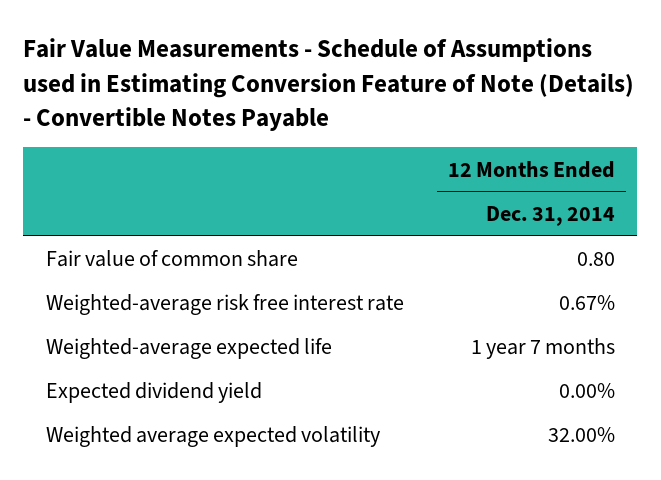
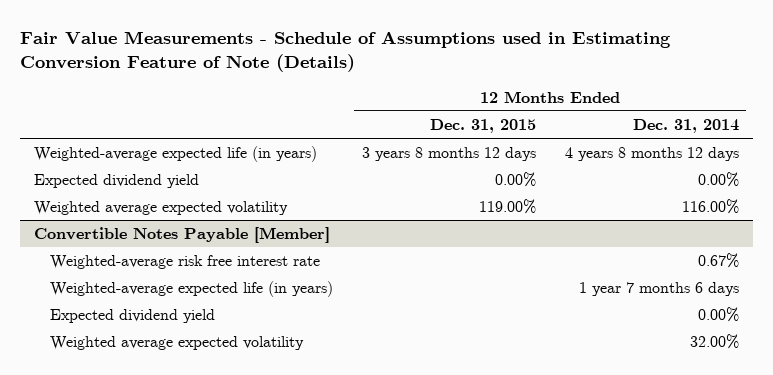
[23,38,635,131] Fair Value Measurements - Schedule of Assumptions used in Estimating Conversion Feature of Note (Details) - Convertible Notes Payable -> [19,31,671,73] Fair Value Measurements - Schedule of Assumptions used in Estimating Conversion Feature of Note (Details)
none -> [429,118,536,133] Dec. 31, 2015
[45,250,298,268] Fair value of common share -> none
none -> [34,145,318,162] Weighted-average expected life (in years)
none -> [34,173,200,188] Expected dividend yield
none -> [34,200,289,215] Weighted average expected volatility
none -> [34,226,331,243] Convertible Notes Payable [Member]
[45,338,332,360] Weighted-average expected life -> [49,280,333,297] Weighted-average expected life (in years)
[471,338,616,360] 1 year 7 months -> [578,281,739,296] 1 year 7 months 6 days

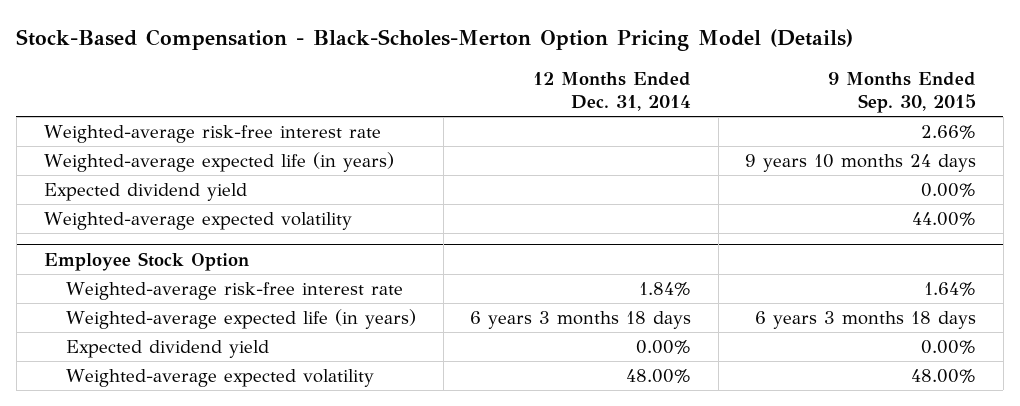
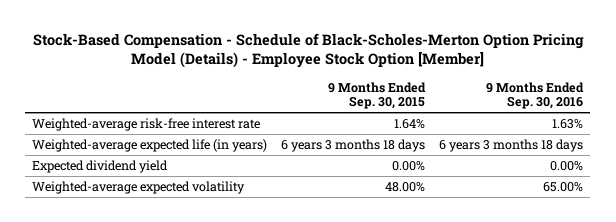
[16,29,854,52] Stock-Based Compensation - Black-Scholes-Merton Option Pricing Model (Details) -> [32,32,584,69] Stock-Based Compensation - Schedule of Black-Scholes-Merton Option Pricing Model (Details) - Employee Stock Option [Member]
[533,71,692,112] 12 Months Ended Dec. 31, 2014 -> none
none -> [486,81,585,110] 9 Months Ended Sep. 30, 2016
[43,124,381,143] Weighted-average risk-free interest rate -> none
[43,151,394,172] Weighted-average expected life (in years) -> none
[43,182,247,201] Expected dividend yield -> none
[43,211,352,230] Weighted-average expected volatility -> none
[43,251,249,271] Employee Stock Option -> none

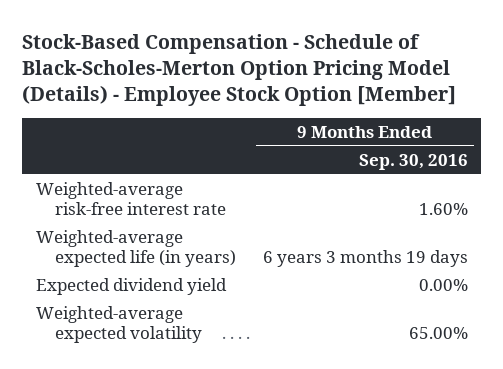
[328,81,427,110] 9 Months Ended Sep. 30, 2015 -> none
[552,118,584,129] 1.63% -> [418,202,468,215] 1.60%
[439,138,584,152] 6 years 3 months 18 days -> [262,249,468,267] 6 years 3 months 19 days

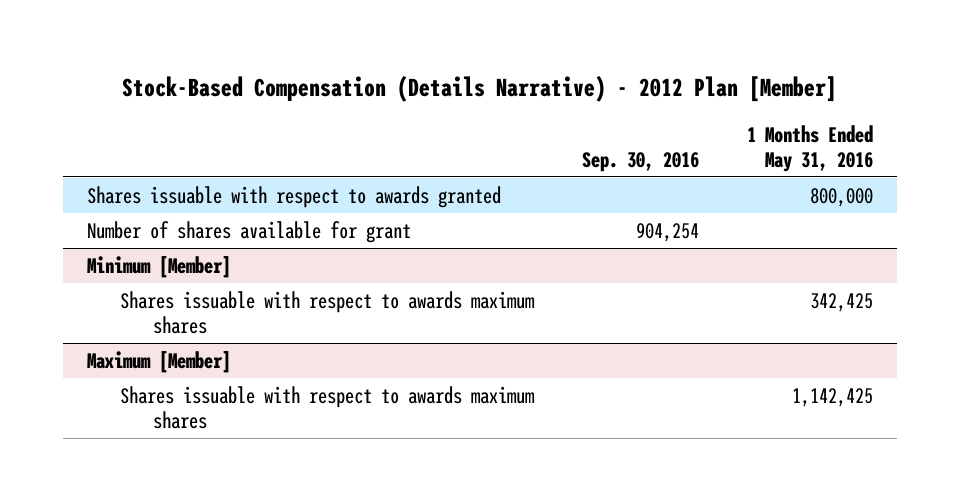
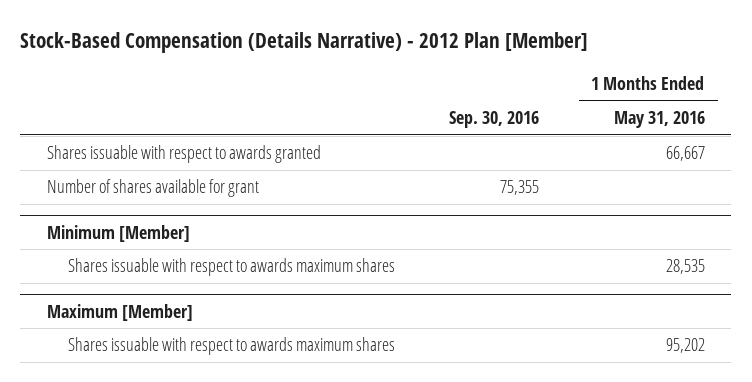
[809,187,873,207] 800,000 -> [665,146,705,162] 66,667
[635,222,699,242] 904,254 -> [499,180,539,196] 75,355
[809,292,873,312] 342,425 -> [665,259,705,275] 28,535
[791,387,873,407] 1,142,425 -> [665,338,705,354] 95,202

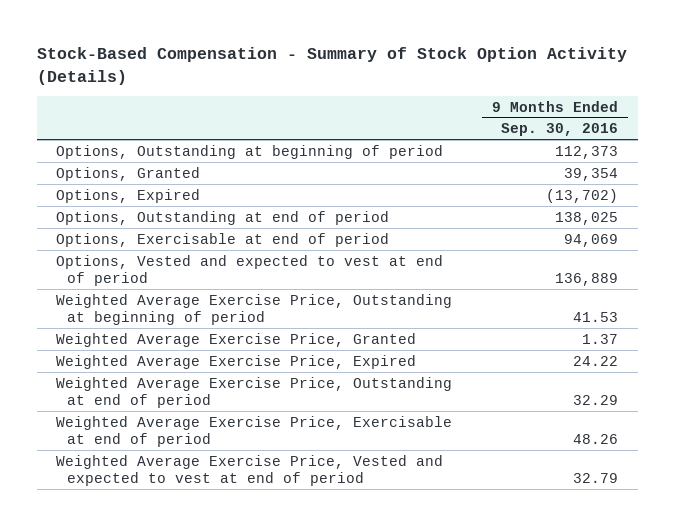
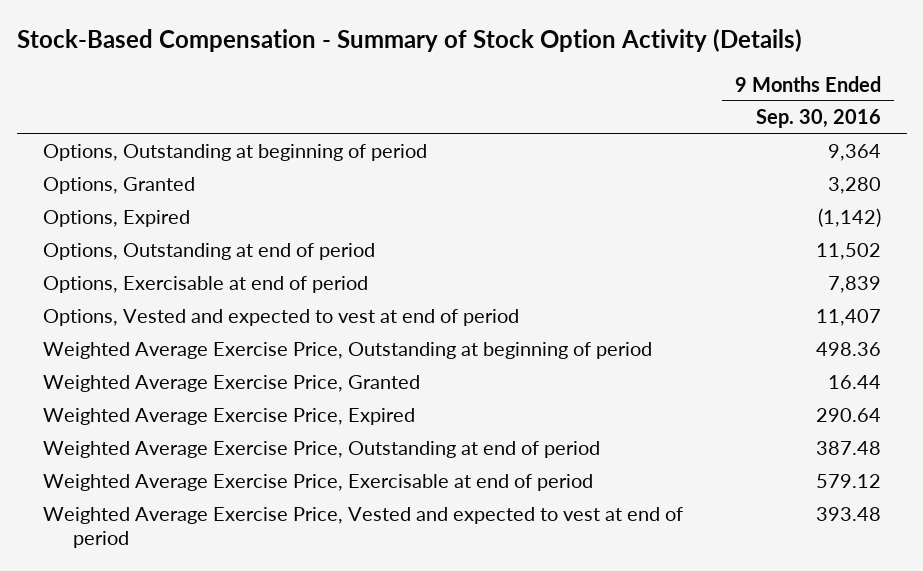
[554,145,618,159] 112,373 -> [827,143,881,161] 9,364
[563,167,618,181] 39,354 -> [827,176,881,194] 3,280
[545,188,618,203] (13,702) -> [817,207,881,227] (1,142)
[554,211,618,225] 138,025 -> [815,242,881,260] 11,502
[563,233,618,247] 94,069 -> [827,275,881,293] 7,839
[554,273,618,287] 136,889 -> [815,308,881,326] 11,407
[572,312,618,323] 41.53 -> [815,341,881,356] 498.36
[581,333,618,344] 1.37 -> [827,374,881,389] 16.44
[572,355,618,366] 24.22 -> [815,407,881,422] 290.64
[572,395,618,406] 32.29 -> [815,440,881,455] 387.48
[572,434,618,445] 48.26 -> [815,473,881,488] 579.12
[572,473,618,484] 32.79 -> [815,506,881,521] 393.48

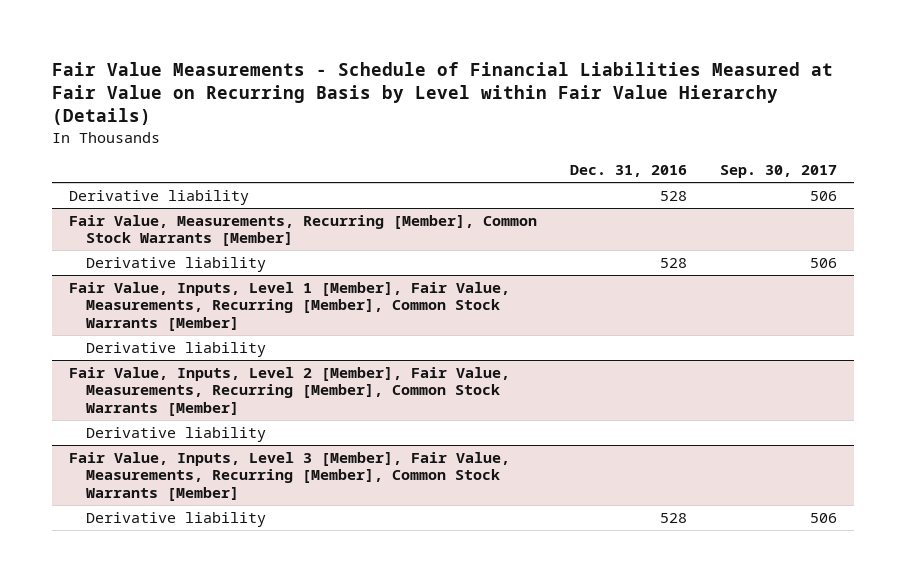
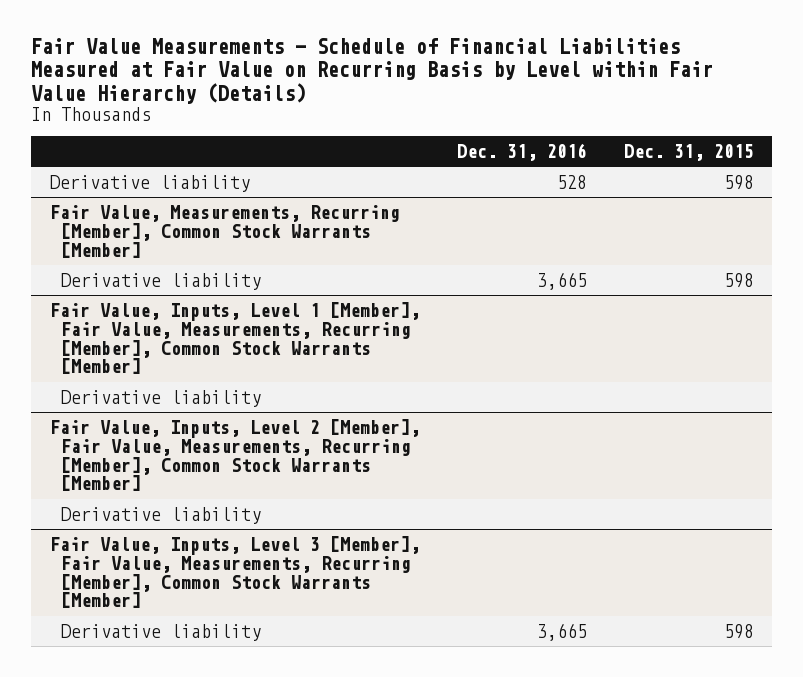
[720,165,838,179] Sep. 30, 2017 -> none
none -> [623,143,754,161] Dec. 31, 2015
[659,257,687,268] 528 -> [536,272,587,291] 3,665
[659,512,687,523] 528 -> [536,623,587,642] 3,665

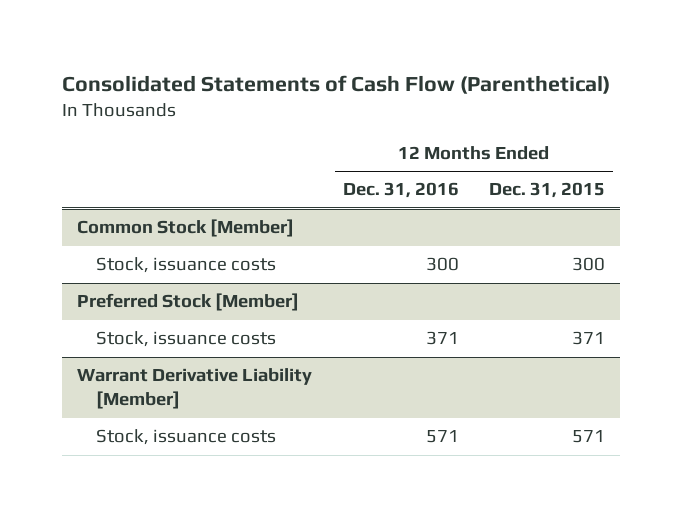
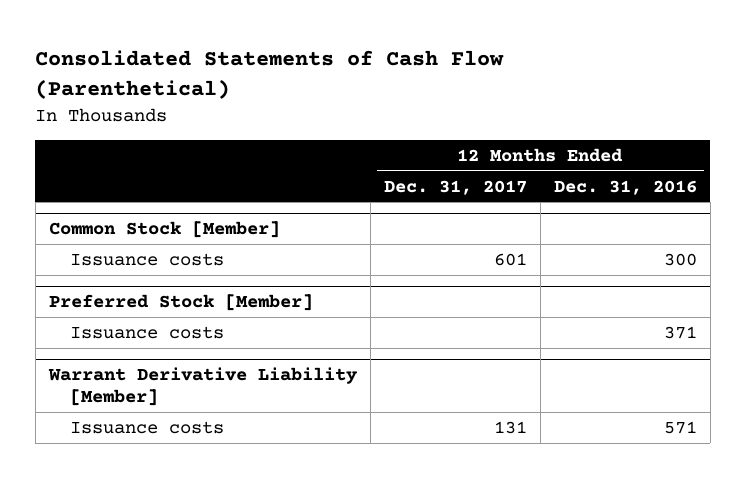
[489,182,606,199] Dec. 31, 2015 -> none
none -> [383,179,527,195] Dec. 31, 2017
[96,257,277,274] Stock, issuance costs -> [70,252,225,266] Issuance costs
[96,331,277,348] Stock, issuance costs -> [70,325,225,339] Issuance costs
[96,429,277,446] Stock, issuance costs -> [70,420,225,434] Issuance costs

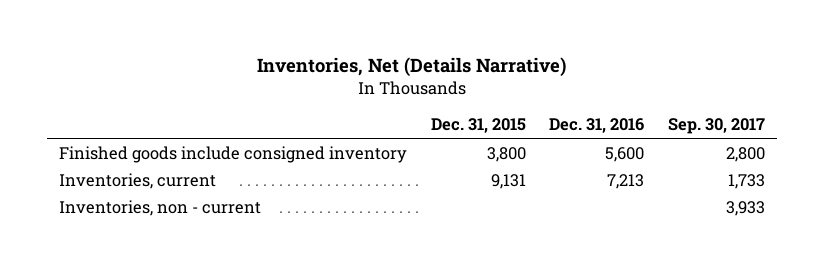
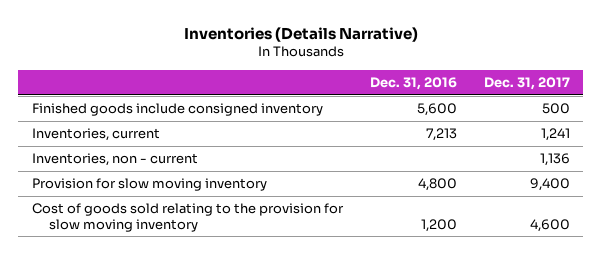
[256,57,566,78] Inventories, Net (Details Narrative) -> [183,26,418,42] Inventories (Details Narrative)
[430,118,526,134] Dec. 31, 2015 -> none
[667,118,765,135] Sep. 30, 2017 -> none
none -> [483,77,570,91] Dec. 31, 2017
none -> [31,178,267,192] Provision for slow moving inventory
none -> [31,203,344,232] Cost of goods sold relating to the provision for slow moving inventory

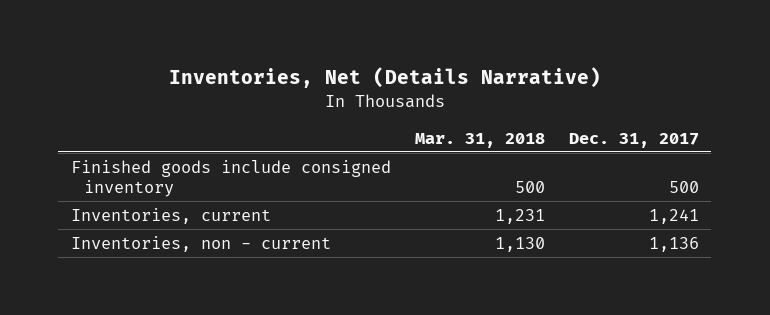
[183,26,418,42] Inventories (Details Narrative) -> [168,67,601,89] Inventories, Net (Details Narrative)
[369,77,457,91] Dec. 31, 2016 -> none
none -> [414,132,545,148] Mar. 31, 2018
[31,178,267,192] Provision for slow moving inventory -> none
[31,203,344,232] Cost of goods sold relating to the provision for slow moving inventory -> none

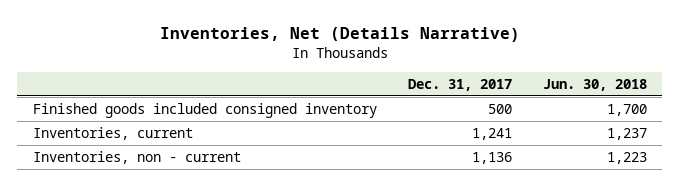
[414,132,545,148] Mar. 31, 2018 -> none
none -> [542,78,647,91] Jun. 30, 2018
[70,159,391,197] Finished goods include consigned inventory -> [32,103,377,119] Finished goods included consigned inventory

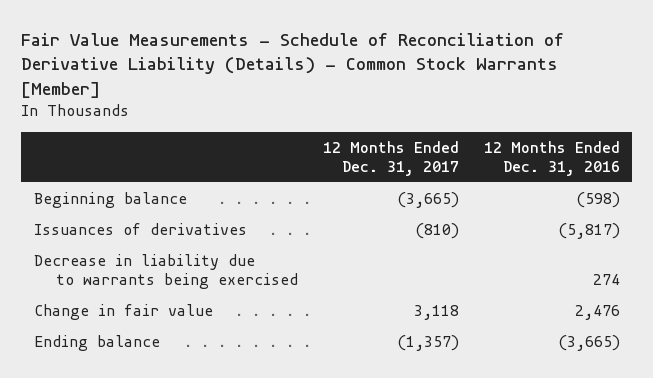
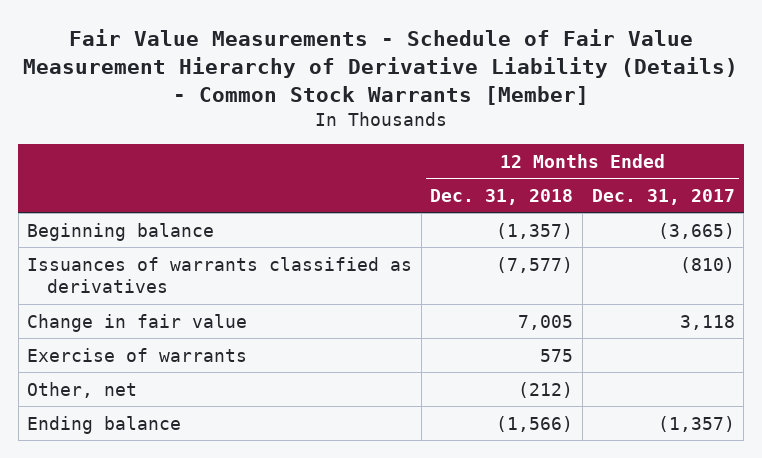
[21,32,565,98] Fair Value Measurements - Schedule of Reconciliation of Derivative Liability (Details) - Common Stock Warrants [Member] -> [22,29,738,105] Fair Value Measurements - Schedule of Fair Value Measurement Hierarchy of Derivative Liability (Details) - Common Stock Warrants [Member]
[483,140,620,176] 12 Months Ended Dec. 31, 2016 -> none
none -> [430,188,574,205] Dec. 31, 2018
[33,253,299,289] Decrease in liability due to warrants being exercised -> none
[33,222,247,235] Issuances of derivatives -> [27,256,413,294] Issuances of warrants classified as derivatives
none -> [27,347,248,362] Exercise of warrants
none -> [27,381,138,398] Other, net

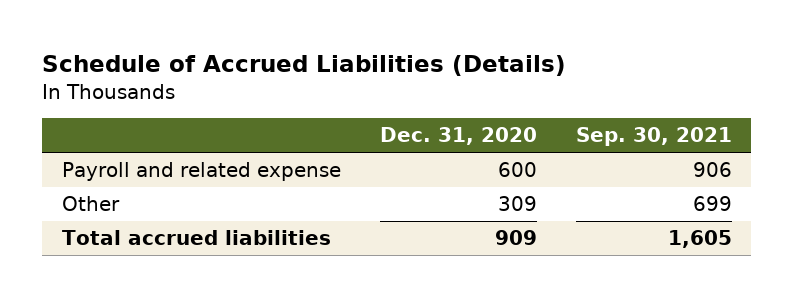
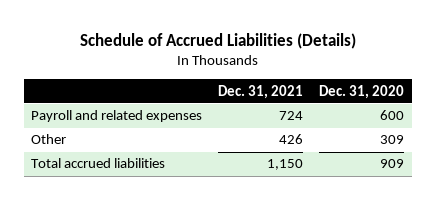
[575,127,732,147] Sep. 30, 2021 -> none
none -> [218,84,304,99] Dec. 31, 2021
[61,162,341,182] Payroll and related expense -> [31,110,203,123] Payroll and related expenses

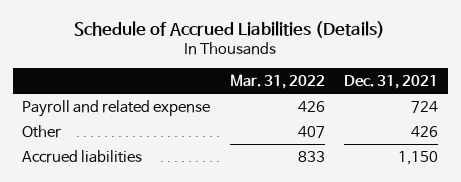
[319,84,405,99] Dec. 31, 2020 -> none
none -> [229,74,325,90] Mar. 31, 2022
[31,110,203,123] Payroll and related expenses -> [22,99,211,117] Payroll and related expense
[31,158,166,169] Total accrued liabilities -> [22,149,143,163] Accrued liabilities

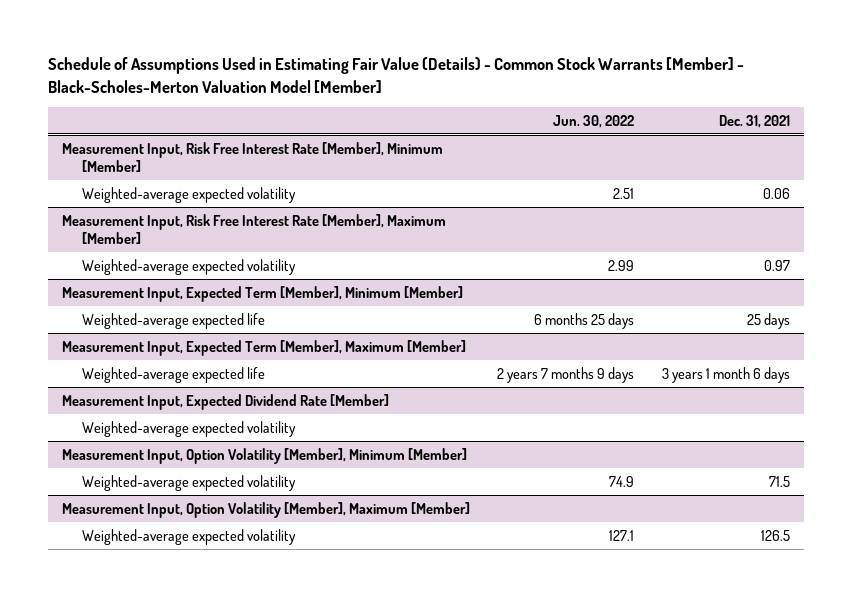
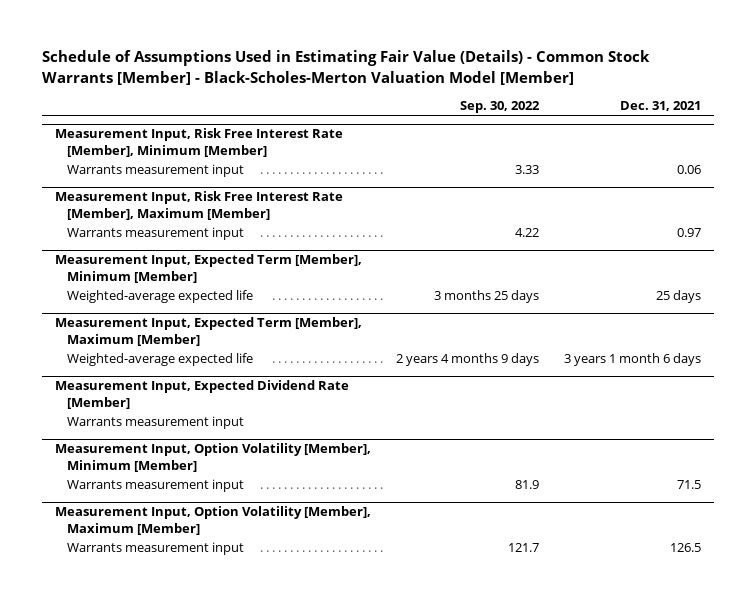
[553,114,635,128] Jun. 30, 2022 -> none
none -> [460,100,541,113] Sep. 30, 2022
[82,186,297,203] Weighted-average expected volatility -> [66,164,244,178] Warrants measurement input
[82,258,297,275] Weighted-average expected volatility -> [66,227,244,241] Warrants measurement input
[82,420,297,437] Weighted-average expected volatility -> [66,416,244,430] Warrants measurement input
[82,474,297,491] Weighted-average expected volatility -> [66,479,244,493] Warrants measurement input
[82,528,297,545] Weighted-average expected volatility -> [66,542,244,556] Warrants measurement input

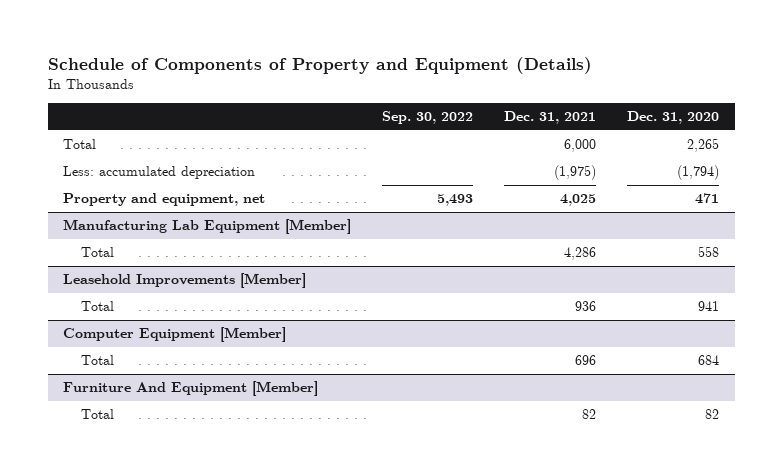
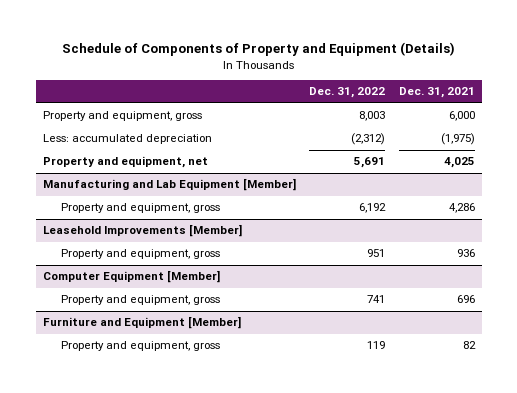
[382,111,474,125] Sep. 30, 2022 -> none
[627,111,720,125] Dec. 31, 2020 -> none
none -> [309,87,386,99] Dec. 31, 2022
[63,139,97,150] Total -> [42,111,202,122] Property and equipment, gross
[63,219,352,235] Manufacturing Lab Equipment [Member] -> [42,178,296,192] Manufacturing and Lab Equipment [Member]
[80,247,114,258] Total -> [60,203,220,214] Property and equipment, gross
[80,301,114,312] Total -> [60,249,220,260] Property and equipment, gross
[80,355,114,366] Total -> [60,295,220,306] Property and equipment, gross
[63,381,319,397] Furniture And Equipment [Member] -> [42,316,241,330] Furniture and Equipment [Member]
[80,409,114,420] Total -> [60,341,220,352] Property and equipment, gross

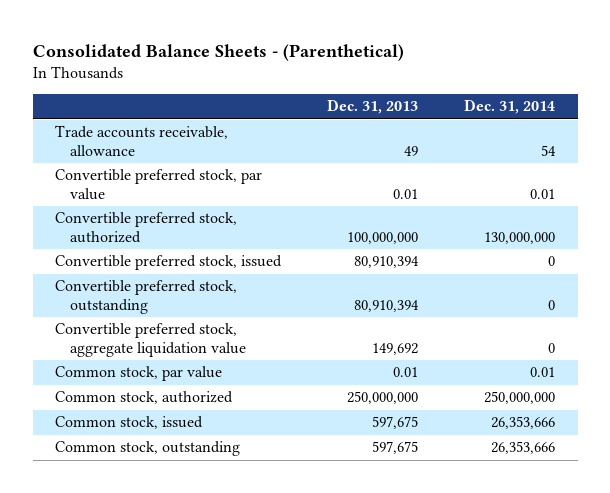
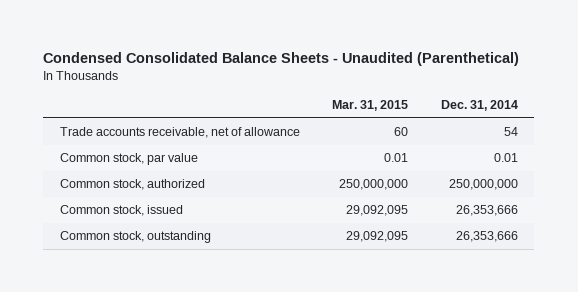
[32,43,404,61] Consolidated Balance Sheets - (Parenthetical) -> [43,51,520,66] Condensed Consolidated Balance Sheets - Unaudited (Parenthetical)
[327,99,419,115] Dec. 31, 2013 -> none
none -> [332,100,409,112] Mar. 31, 2015
[55,169,263,200] Convertible preferred stock, par value -> none
[55,212,238,243] Convertible preferred stock, authorized -> none
[55,255,283,271] Convertible preferred stock, issued -> none
[55,280,238,314] Convertible preferred stock, outstanding -> none
[55,323,246,357] Convertible preferred stock, aggregate liquidation value -> none
[55,125,229,156] Trade accounts receivable, allowance -> [59,127,300,139] Trade accounts receivable, net of allowance

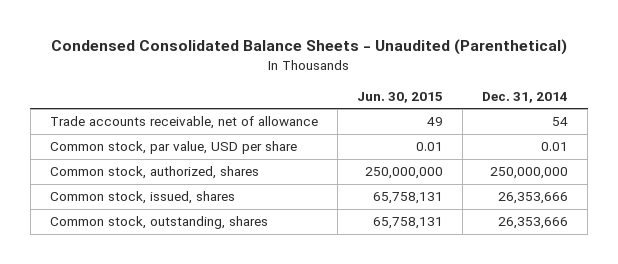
[332,100,409,112] Mar. 31, 2015 -> none
none -> [356,91,443,103] Jun. 30, 2015
[59,153,198,166] Common stock, par value -> [49,141,297,155] Common stock, par value, USD per share
[59,179,205,191] Common stock, authorized -> [49,166,259,180] Common stock, authorized, shares
[59,205,183,217] Common stock, issued -> [49,191,235,205] Common stock, issued, shares
[59,231,211,244] Common stock, outstanding -> [49,216,268,230] Common stock, outstanding, shares

